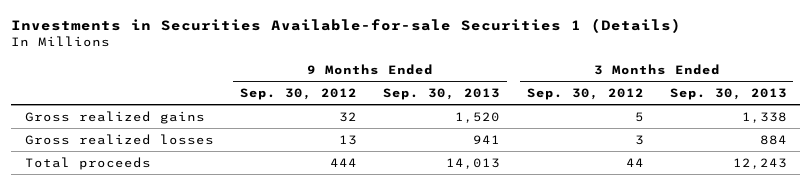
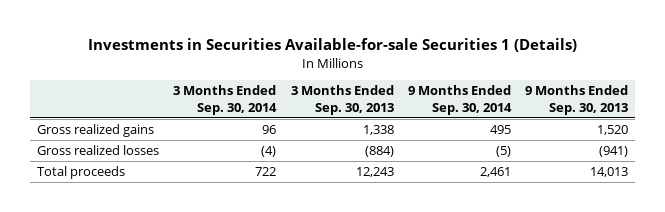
[239,88,357,101] Sep. 30, 2012 -> none
[526,88,644,101] Sep. 30, 2012 -> none
none -> [173,85,278,115] 3 Months Ended Sep. 30, 2014
none -> [407,85,512,115] 9 Months Ended Sep. 30, 2014
[473,134,501,144] 941 -> [598,146,628,158] (941)
[759,134,787,145] 884 -> [364,146,394,158] (884)

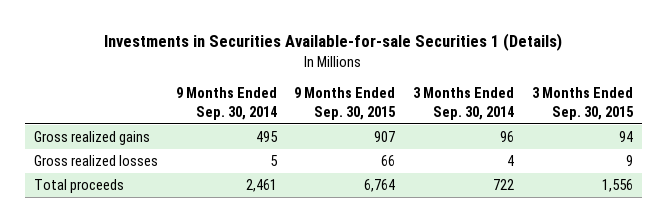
[290,85,394,115] 3 Months Ended Sep. 30, 2013 -> none
[524,85,628,115] 9 Months Ended Sep. 30, 2013 -> none
none -> [294,87,397,120] 9 Months Ended Sep. 30, 2015
none -> [531,87,634,120] 3 Months Ended Sep. 30, 2015
[261,146,277,158] (4) -> [507,155,515,167] 4
[495,146,511,158] (5) -> [269,155,278,167] 5

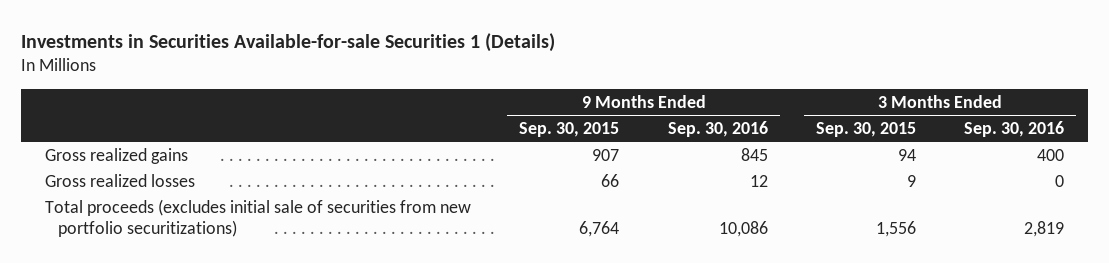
[175,87,277,120] 9 Months Ended Sep. 30, 2014 -> none
[413,87,515,120] 3 Months Ended Sep. 30, 2014 -> none
none -> [667,120,768,137] Sep. 30, 2016
none -> [964,120,1065,137] Sep. 30, 2016
[34,179,125,194] Total proceeds -> [45,198,472,238] Total proceeds (excludes initial sale of securities from new portfolio securitizations)

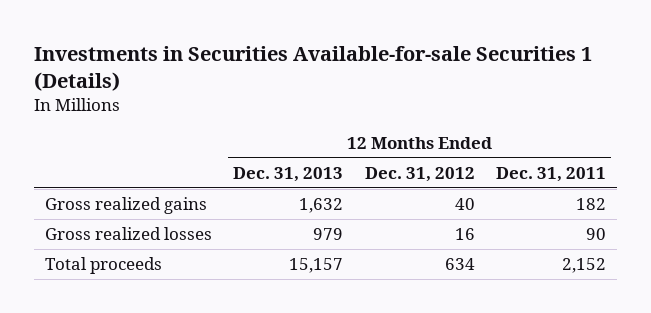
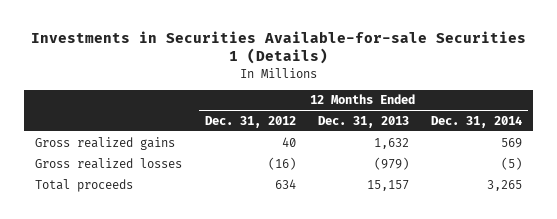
[495,167,606,183] Dec. 31, 2011 -> none
none -> [431,115,523,128] Dec. 31, 2014
[313,228,344,241] 979 -> [373,156,409,170] (979)
[454,228,475,241] 16 -> [267,156,296,170] (16)

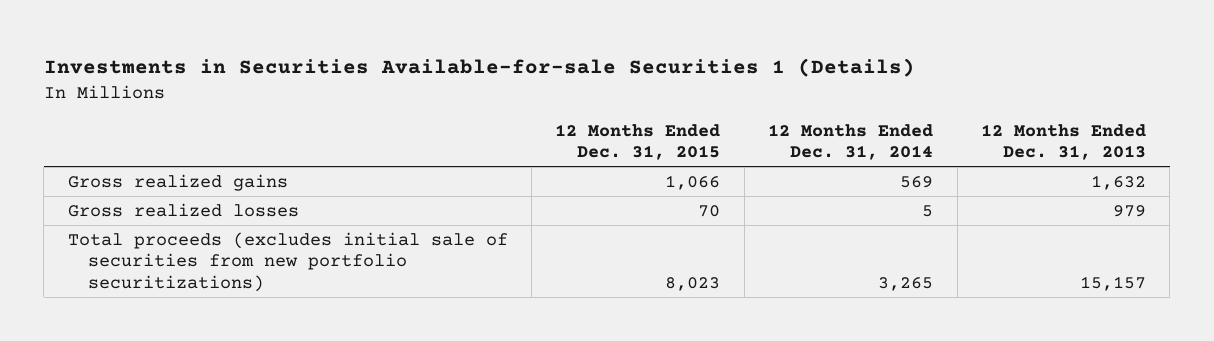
[204,115,296,128] Dec. 31, 2012 -> none
none -> [555,123,721,161] 12 Months Ended Dec. 31, 2015
[373,156,409,170] (979) -> [1112,204,1146,217] 979
[501,156,523,170] (5) -> [922,204,934,217] 5
[35,178,134,192] Total proceeds -> [67,231,508,292] Total proceeds (excludes initial sale of securities from new portfolio securitizations)

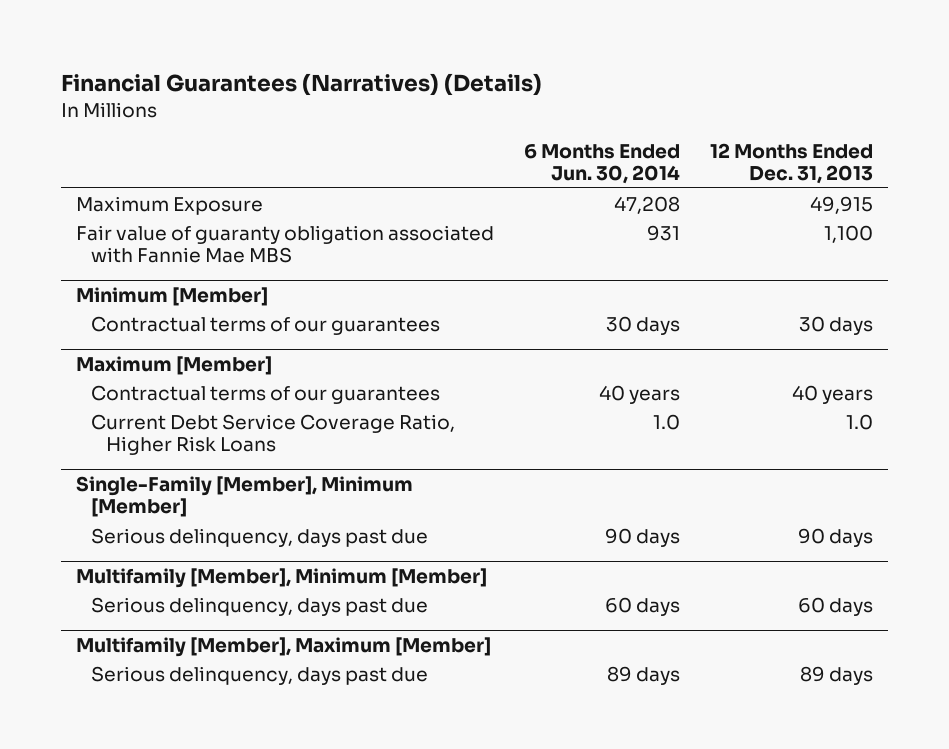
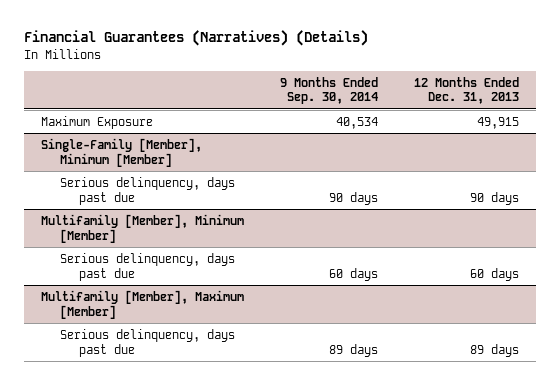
[523,143,680,185] 6 Months Ended Jun. 30, 2014 -> none
none -> [279,76,378,105] 9 Months Ended Sep. 30, 2014
[76,224,495,263] Fair value of guaranty obligation associated with Fannie Mae MBS -> none
[76,286,269,306] Minimum [Member] -> none
[91,315,441,335] Contractual terms of our guarantees -> none
[76,355,273,375] Maximum [Member] -> none
[91,384,441,404] Contractual terms of our guarantees -> none
[91,413,456,455] Current Debt Service Coverage Ratio, Higher Risk Loans -> none

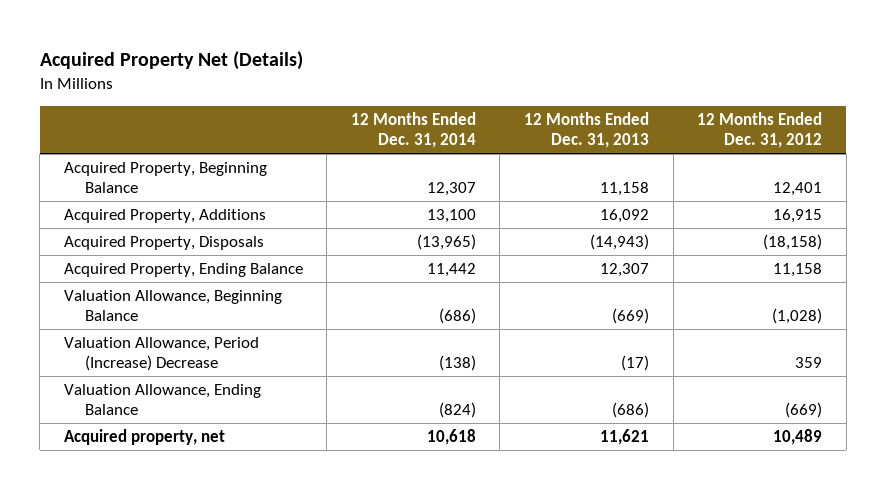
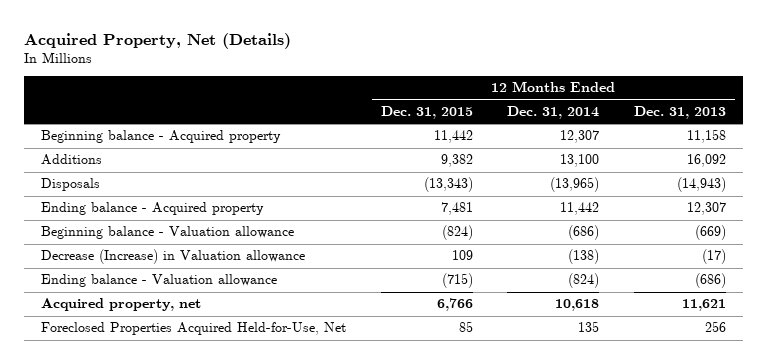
[39,51,303,71] Acquired Property Net (Details) -> [23,32,291,49] Acquired Property, Net (Details)
[697,111,823,149] 12 Months Ended Dec. 31, 2012 -> none
none -> [380,105,473,119] Dec. 31, 2015
[63,162,267,194] Acquired Property, Beginning Balance -> [41,130,282,144] Beginning balance - Acquired property
[63,209,266,224] Acquired Property, Additions -> [41,154,103,166] Additions
[63,236,264,251] Acquired Property, Disposals -> [41,178,101,192] Disposals
[63,263,303,278] Acquired Property, Ending Balance -> [41,202,265,216] Ending balance - Acquired property
[63,290,282,322] Valuation Allowance, Beginning Balance -> [41,226,295,240] Beginning balance - Valuation allowance
[63,337,259,372] Valuation Allowance, Period (Increase) Decrease -> [41,249,306,265] Decrease (Increase) in Valuation allowance
[63,384,261,416] Valuation Allowance, Ending Balance -> [41,274,278,288] Ending balance - Valuation allowance
none -> [41,322,347,336] Foreclosed Properties Acquired Held-for-Use, Net

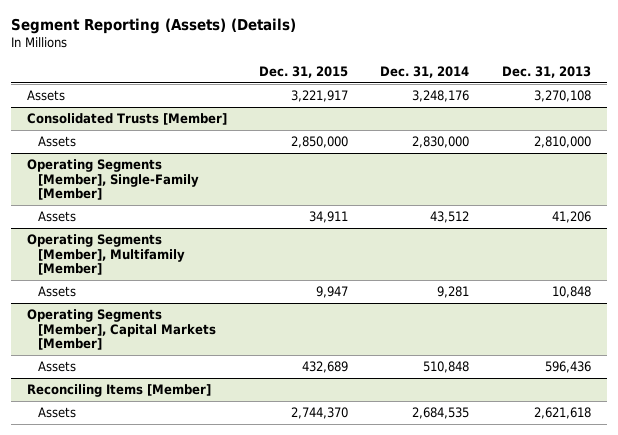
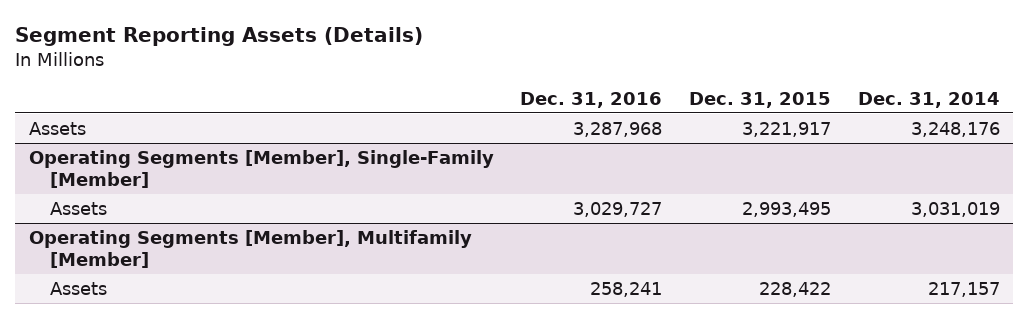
[10,18,296,35] Segment Reporting (Assets) (Details) -> [15,27,424,47] Segment Reporting Assets (Details)
[501,65,591,78] Dec. 31, 2013 -> none
none -> [520,91,663,108] Dec. 31, 2016
[26,113,227,126] Consolidated Trusts [Member] -> none
[37,136,76,148] Assets -> none
[309,211,349,224] 34,911 -> [742,201,832,217] 2,993,495
[430,211,470,224] 43,512 -> [910,201,1000,217] 3,031,019
[26,309,216,350] Operating Segments [Member], Capital Markets [Member] -> none
[37,361,76,373] Assets -> none
[26,384,211,398] Reconciling Items [Member] -> none
[37,407,76,419] Assets -> none
[316,286,349,299] 9,947 -> [759,281,832,297] 228,422
[437,286,470,299] 9,281 -> [927,281,1000,297] 217,157

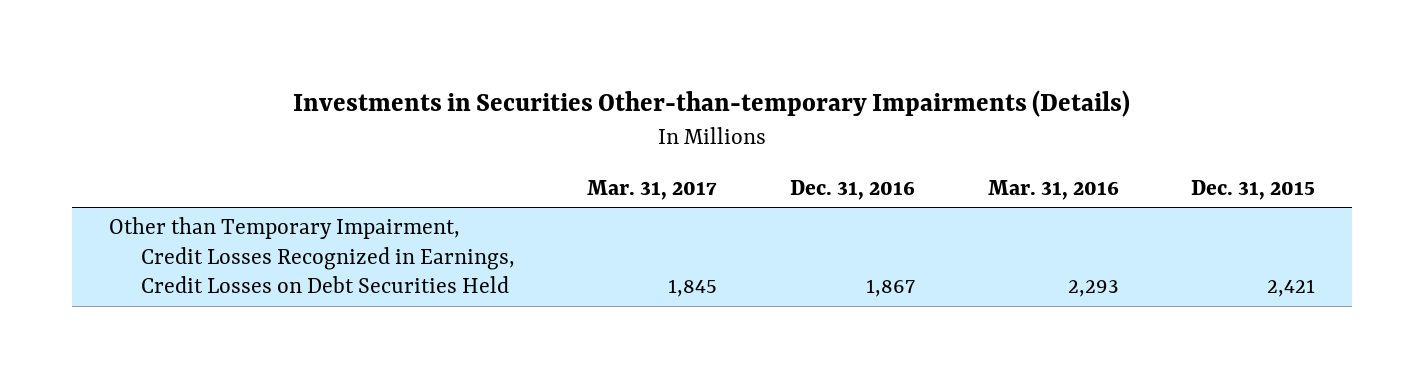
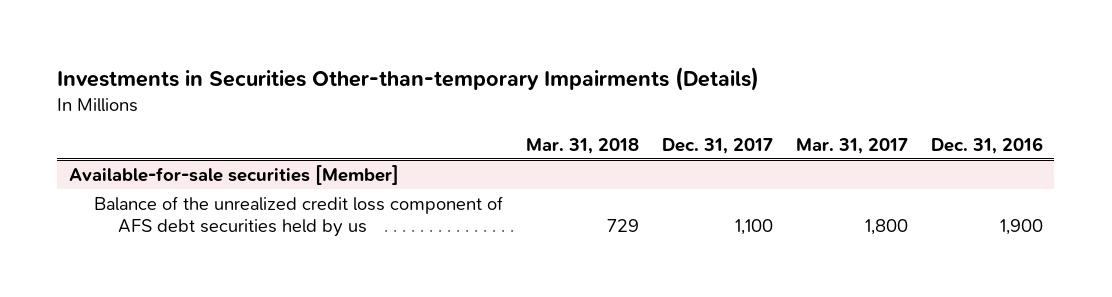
[987,179,1119,200] Mar. 31, 2016 -> none
[1191,179,1316,200] Dec. 31, 2015 -> none
none -> [525,137,639,154] Mar. 31, 2018
none -> [661,137,773,154] Dec. 31, 2017
none -> [68,164,399,185] Available-for-sale securities [Member]
[108,217,515,294] Other than Temporary Impairment, Credit Losses Recognized in Earnings, Credit Losses on Debt Securities Held -> [93,195,503,237] Balance of the unrealized credit loss component of AFS debt securities held by us
[668,279,718,298] 1,845 -> [864,218,908,235] 1,800
[866,279,916,298] 1,867 -> [999,218,1043,235] 1,900

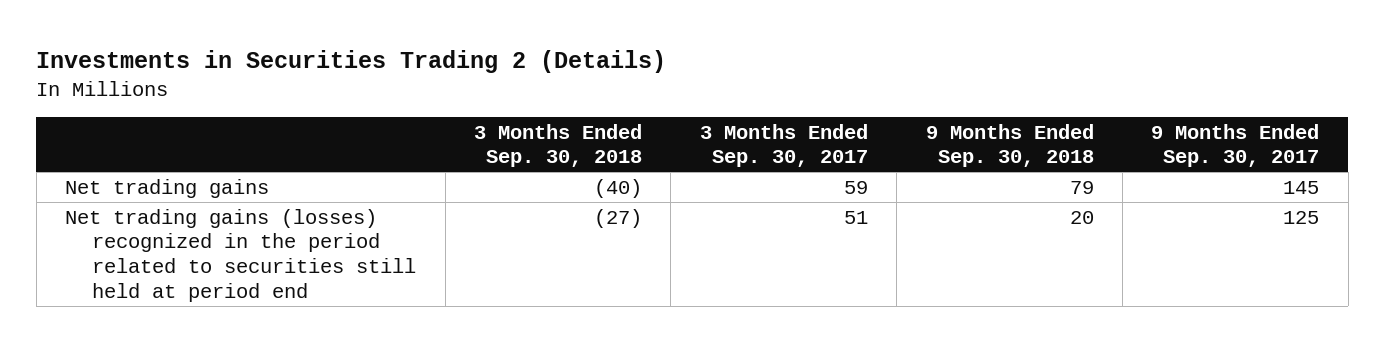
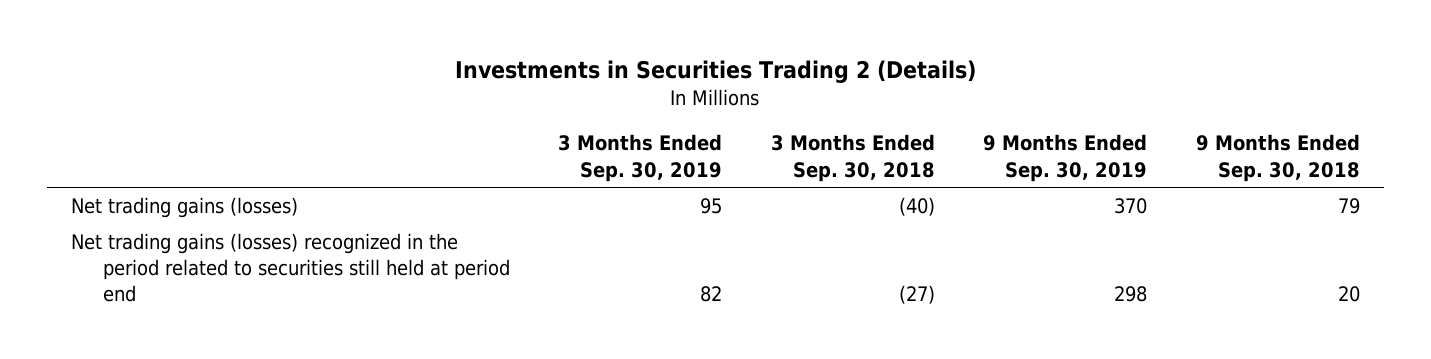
[699,123,868,168] 3 Months Ended Sep. 30, 2017 -> none
[1151,123,1320,168] 9 Months Ended Sep. 30, 2017 -> none
none -> [558,134,723,182] 3 Months Ended Sep. 30, 2019
none -> [983,134,1148,182] 9 Months Ended Sep. 30, 2019
[65,178,270,198] Net trading gains -> [71,197,299,219] Net trading gains (losses)

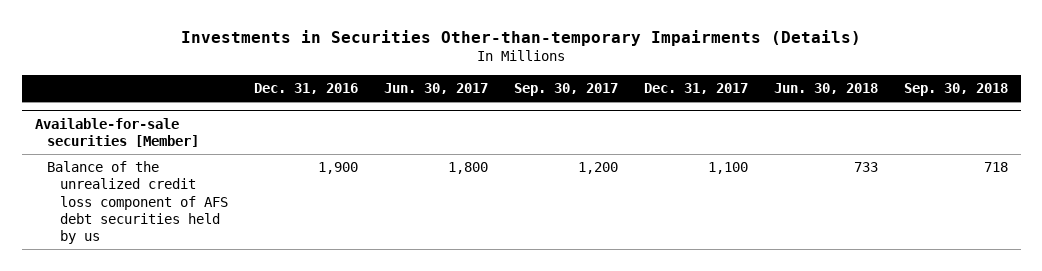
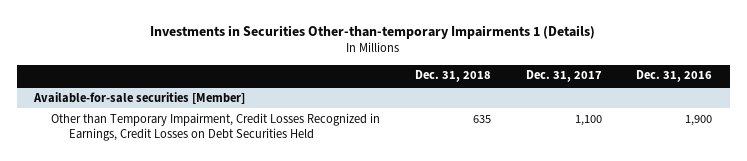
[181,29,862,46] Investments in Securities Other-than-temporary Impairments (Details) -> [150,24,596,39] Investments in Securities Other-than-temporary Impairments 1 (Details)
[383,82,488,94] Jun. 30, 2017 -> none
[513,82,618,96] Sep. 30, 2017 -> none
[773,82,878,94] Jun. 30, 2018 -> none
[903,82,1008,96] Sep. 30, 2018 -> none
none -> [415,70,492,83] Dec. 31, 2018
[47,161,228,244] Balance of the unrealized credit loss component of AFS debt securities held by us -> [51,112,381,141] Other than Temporary Impairment, Credit Losses Recognized in Earnings, Credit Losses on Debt Securities Held

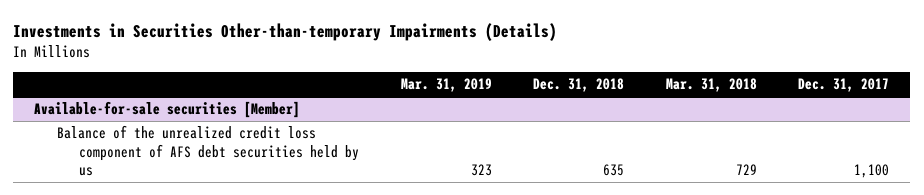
[150,24,596,39] Investments in Securities Other-than-temporary Impairments 1 (Details) -> [13,22,558,41] Investments in Securities Other-than-temporary Impairments (Details)
[636,70,713,83] Dec. 31, 2016 -> none
none -> [400,78,492,93] Mar. 31, 2019
none -> [665,78,757,93] Mar. 31, 2018
[51,112,381,141] Other than Temporary Impairment, Credit Losses Recognized in Earnings, Credit Losses on Debt Securities Held -> [56,125,360,177] Balance of the unrealized credit loss component of AFS debt securities held by us

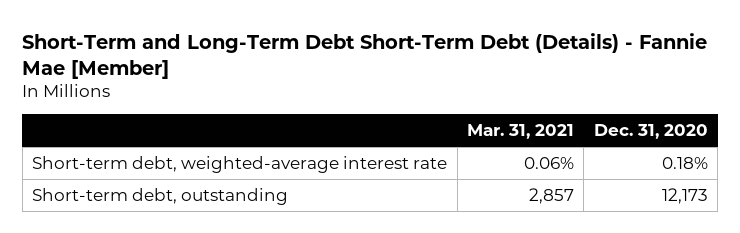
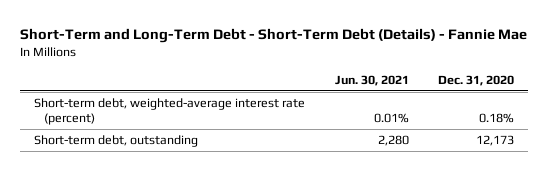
[22,32,708,79] Short-Term and Long-Term Debt Short-Term Debt (Details) - Fannie Mae [Member] -> [19,28,527,44] Short-Term and Long-Term Debt - Short-Term Debt (Details) - Fannie Mae
[467,124,575,140] Mar. 31, 2021 -> none
none -> [334,75,409,87] Jun. 30, 2021
[32,155,448,173] Short-term debt, weighted-average interest rate -> [34,98,306,126] Short-term debt, weighted-average interest rate (percent)

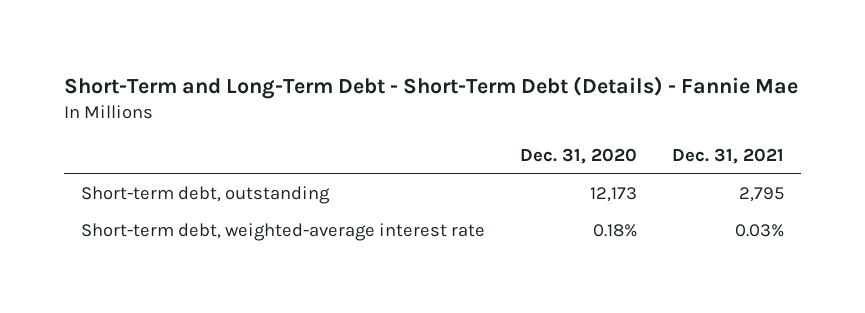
[334,75,409,87] Jun. 30, 2021 -> none
none -> [671,147,784,164] Dec. 31, 2021
[34,98,306,126] Short-term debt, weighted-average interest rate (percent) -> none
none -> [81,223,486,242] Short-term debt, weighted-average interest rate

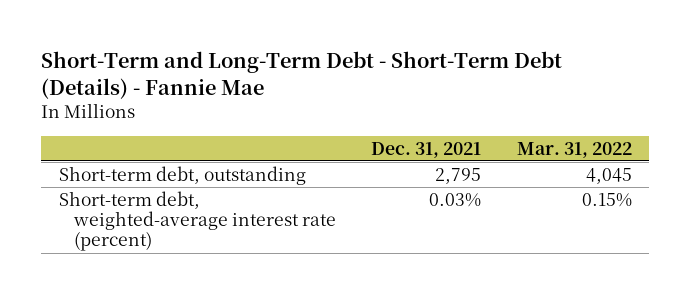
[519,147,637,164] Dec. 31, 2020 -> none
none -> [516,141,632,158] Mar. 31, 2022
[81,223,486,242] Short-term debt, weighted-average interest rate -> [59,190,336,252] Short-term debt, weighted-average interest rate (percent)

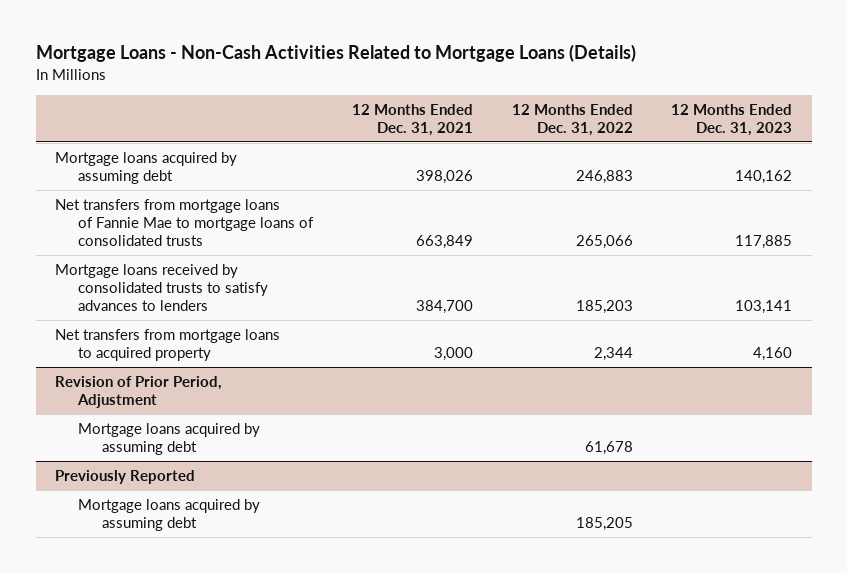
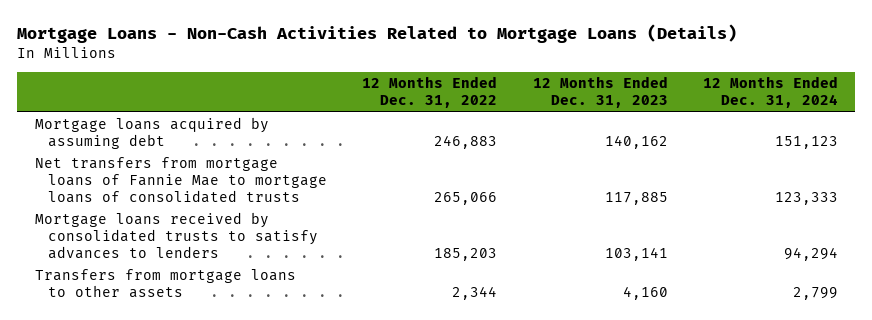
[352,103,474,136] 12 Months Ended Dec. 31, 2021 -> none
none -> [702,76,838,109] 12 Months Ended Dec. 31, 2024
[54,375,222,409] Revision of Prior Period, Adjustment -> none
[78,422,261,456] Mortgage loans acquired by assuming debt -> none
[54,469,195,484] Previously Reported -> none
[78,498,261,532] Mortgage loans acquired by assuming debt -> none
[54,328,280,362] Net transfers from mortgage loans to acquired property -> [34,269,296,298] Transfers from mortgage loans to other assets

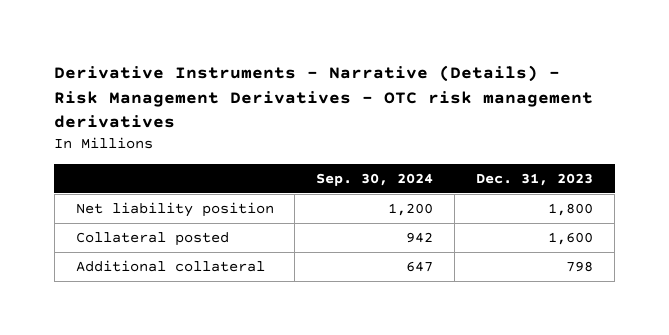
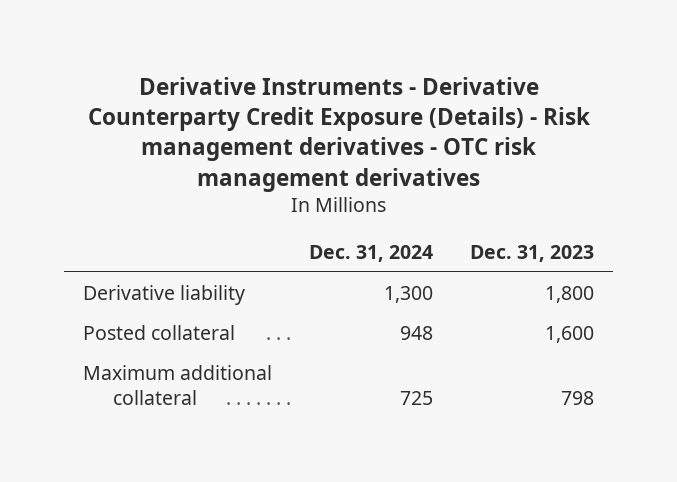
[54,65,594,128] Derivative Instruments - Narrative (Details) - Risk Management Derivatives - OTC risk management derivatives -> [87,76,590,192] Derivative Instruments - Derivative Counterparty Credit Exposure (Details) - Risk management derivatives - OTC risk management derivatives
[316,172,434,186] Sep. 30, 2024 -> none
none -> [309,244,434,262] Dec. 31, 2024
[75,202,274,218] Net liability position -> [82,285,245,306] Derivative liability
[75,232,229,247] Collateral posted -> [82,325,235,341] Posted collateral
[75,260,265,273] Additional collateral -> [82,365,272,406] Maximum additional collateral

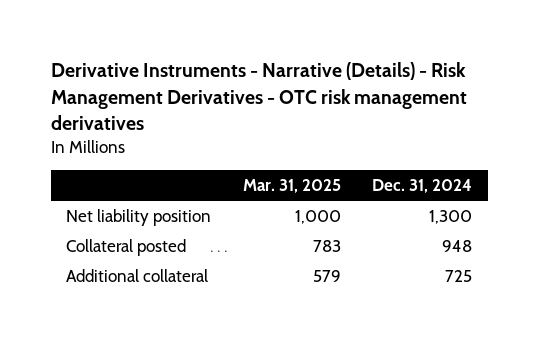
[87,76,590,192] Derivative Instruments - Derivative Counterparty Credit Exposure (Details) - Risk management derivatives - OTC risk management derivatives -> [50,62,467,131] Derivative Instruments - Narrative (Details) - Risk Management Derivatives - OTC risk management derivatives
[470,244,595,262] Dec. 31, 2023 -> none
none -> [242,179,341,194] Mar. 31, 2025
[82,285,245,306] Derivative liability -> [66,209,212,227] Net liability position
[82,325,235,341] Posted collateral -> [66,239,187,257] Collateral posted
[82,365,272,406] Maximum additional collateral -> [66,269,209,283] Additional collateral

